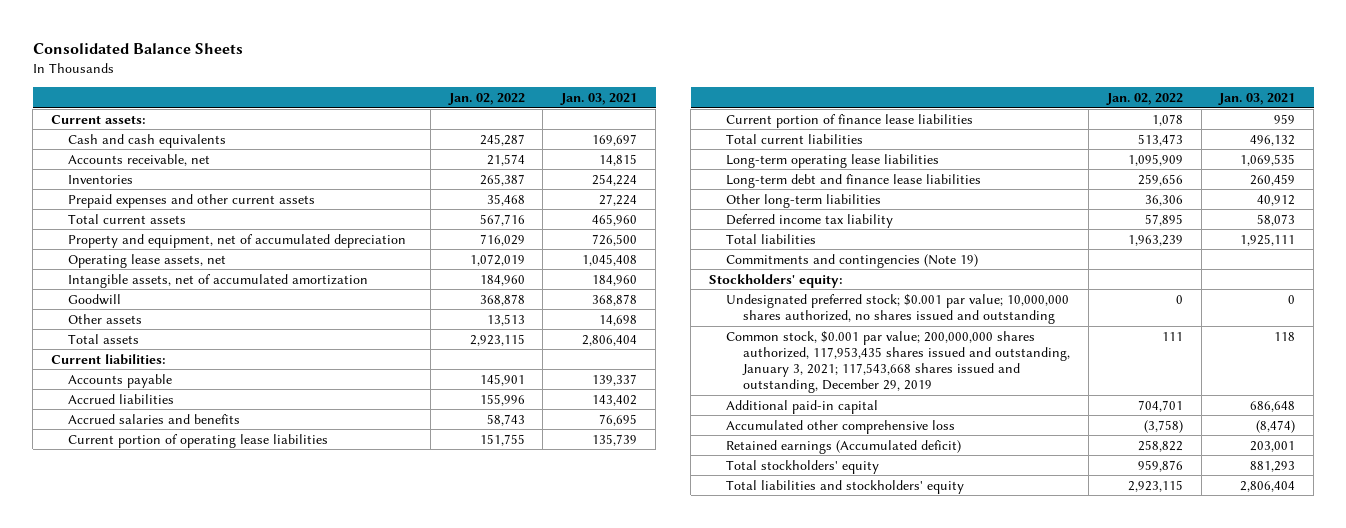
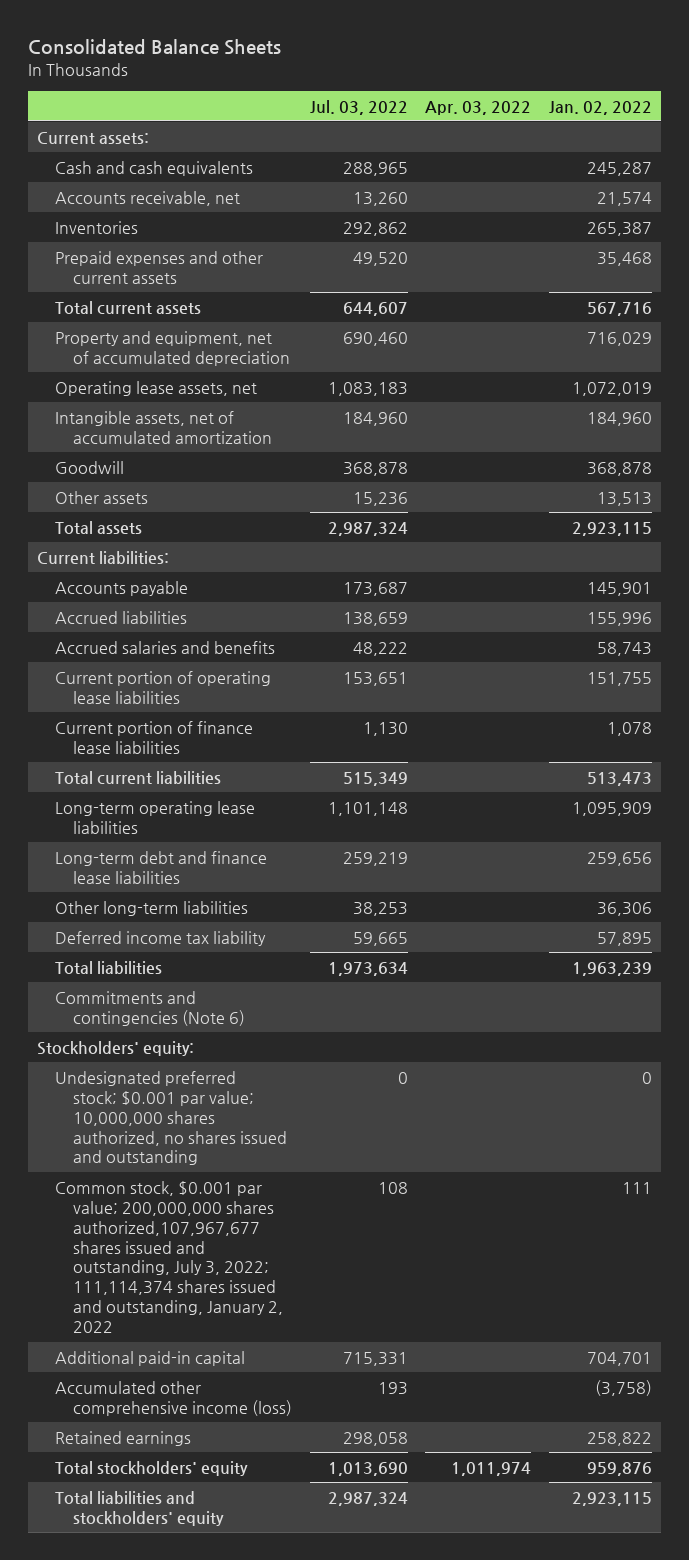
[560,93,638,106] Jan. 03, 2021 -> none
none -> [309,99,408,115] Jul. 03, 2022
none -> [425,100,532,115] Apr. 03, 2022
[726,253,979,268] Commitments and contingencies (Note 19) -> [54,990,246,1026] Commitments and contingencies (Note 6)
[726,330,1071,394] Common stock, $0.001 par value; 200,000,000 shares authorized, 117,953,435 shares issued and outstanding, January 3, 2021; 117,543,668 shares issued and outstanding, December 29, 2019 -> [54,1180,284,1334] Common stock, $0.001 par value; 200,000,000 shares authorized,107,967,677 shares issued and outstanding, July 3, 2022; 111,114,374 shares issued and outstanding, January 2, 2022
[726,419,956,434] Accumulated other comprehensive loss -> [54,1380,293,1416] Accumulated other comprehensive income (loss)
[726,439,962,454] Retained earnings (Accumulated deficit) -> [54,1430,191,1446] Retained earnings

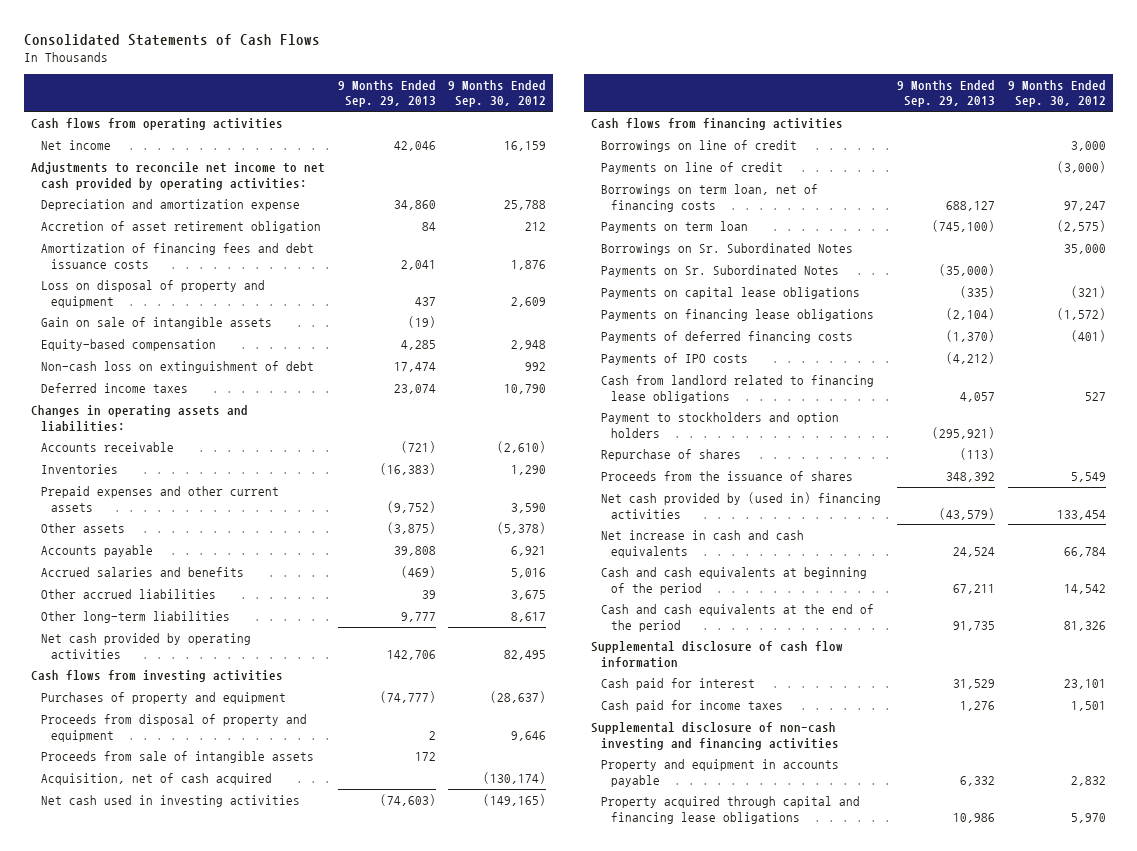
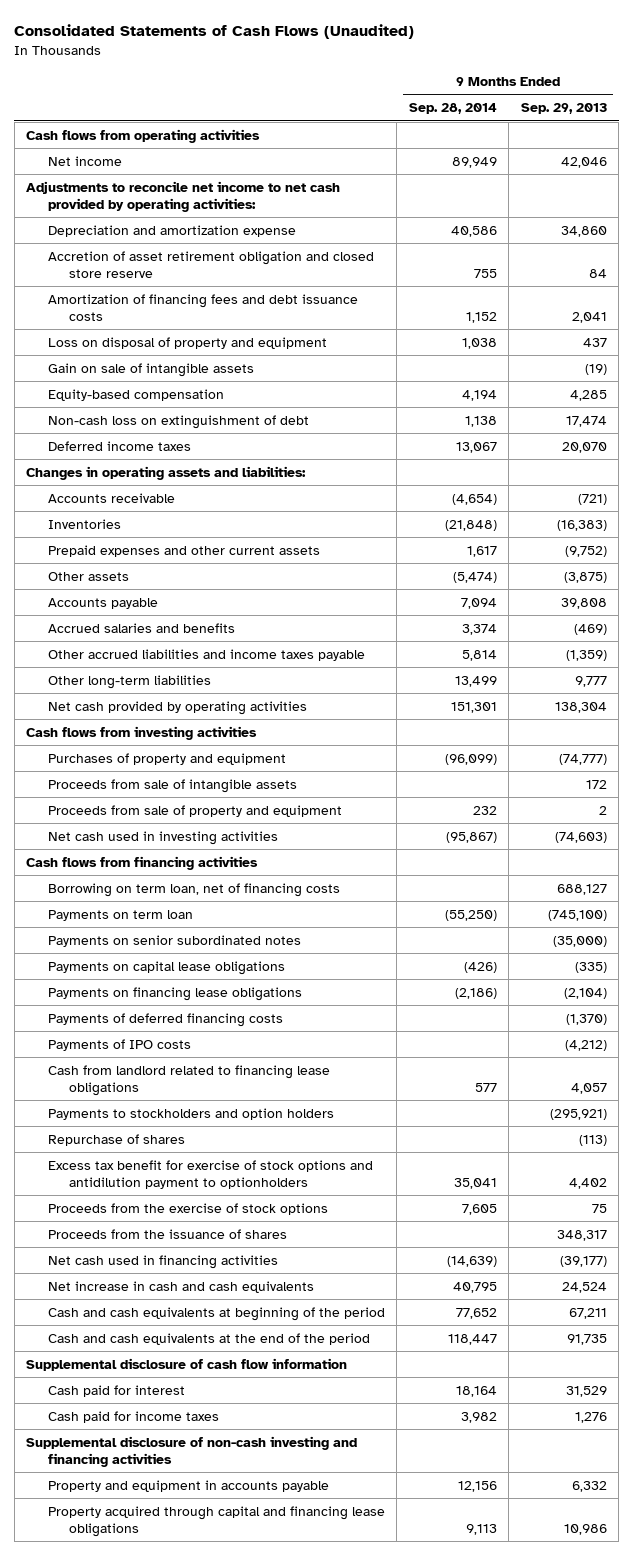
[24,34,321,47] Consolidated Statements of Cash Flows -> [14,23,415,39] Consolidated Statements of Cash Flows (Unaudited)
[448,79,547,108] 9 Months Ended Sep. 30, 2012 -> none
none -> [408,103,497,115] Sep. 28, 2014
[40,220,321,233] Accretion of asset retirement obligation -> [47,250,374,278] Accretion of asset retirement obligation and closed store reserve
[393,383,436,394] 23,074 -> [561,441,607,453] 20,070
[40,588,216,599] Other accrued liabilities -> [47,648,365,661] Other accrued liabilities and income taxes payable
[421,589,436,599] 39 -> [565,649,607,661] (1,359)
[386,649,436,660] 142,706 -> [554,701,607,713] 138,304
[40,713,307,742] Proceeds from disposal of property and equipment -> none
[40,772,272,785] Acquisition, net of cash acquired -> none
none -> [47,804,342,817] Proceeds from sale of property and equipment
[600,139,797,152] Borrowings on line of credit -> none
[600,161,783,174] Payments on line of credit -> none
[600,183,818,212] Borrowings on term loan, net of financing costs -> [47,882,340,897] Borrowing on term loan, net of financing costs
[600,242,853,255] Borrowings on Sr. Subordinated Notes -> none
[600,264,839,277] Payments on Sr. Subordinated Notes -> [47,934,301,947] Payments on senior subordinated notes
[600,411,839,438] Payment to stockholders and option holders -> [47,1107,334,1120] Payments to stockholders and option holders
none -> [47,1159,373,1189] Excess tax benefit for exercise of stock options and antidilution payment to optionholders
none -> [47,1202,328,1215] Proceeds from the exercise of stock options
[946,471,996,482] 348,392 -> [556,1229,607,1241] 348,317
[600,491,881,519] Net cash provided by (used in) financing activities -> [47,1254,278,1269] Net cash used in financing activities
[939,507,996,520] (43,579) -> [559,1255,607,1267] (39,177)

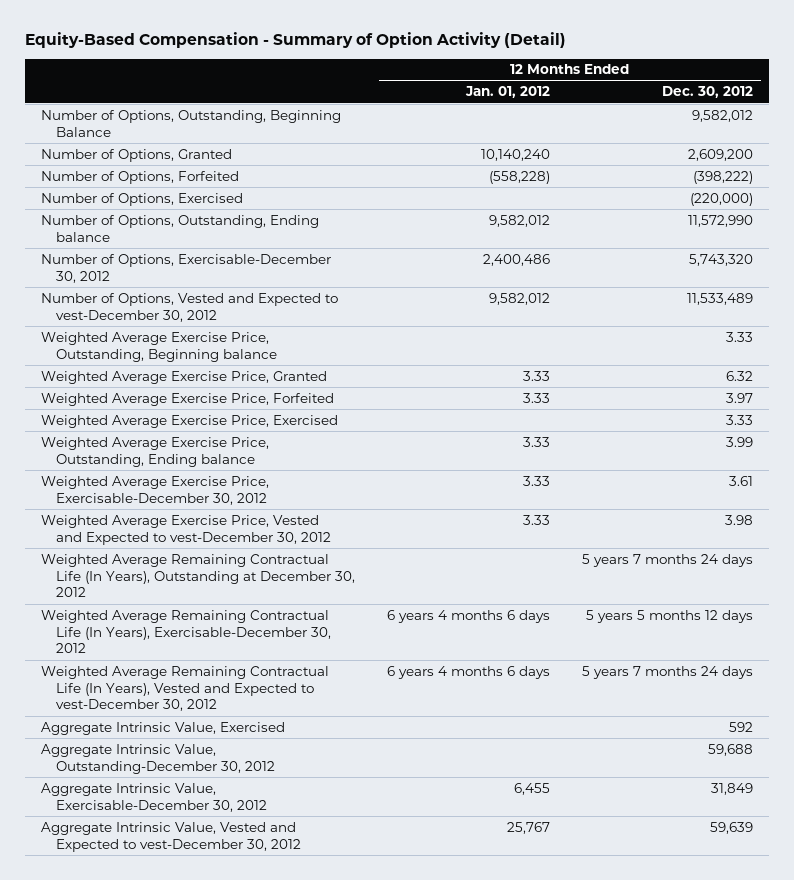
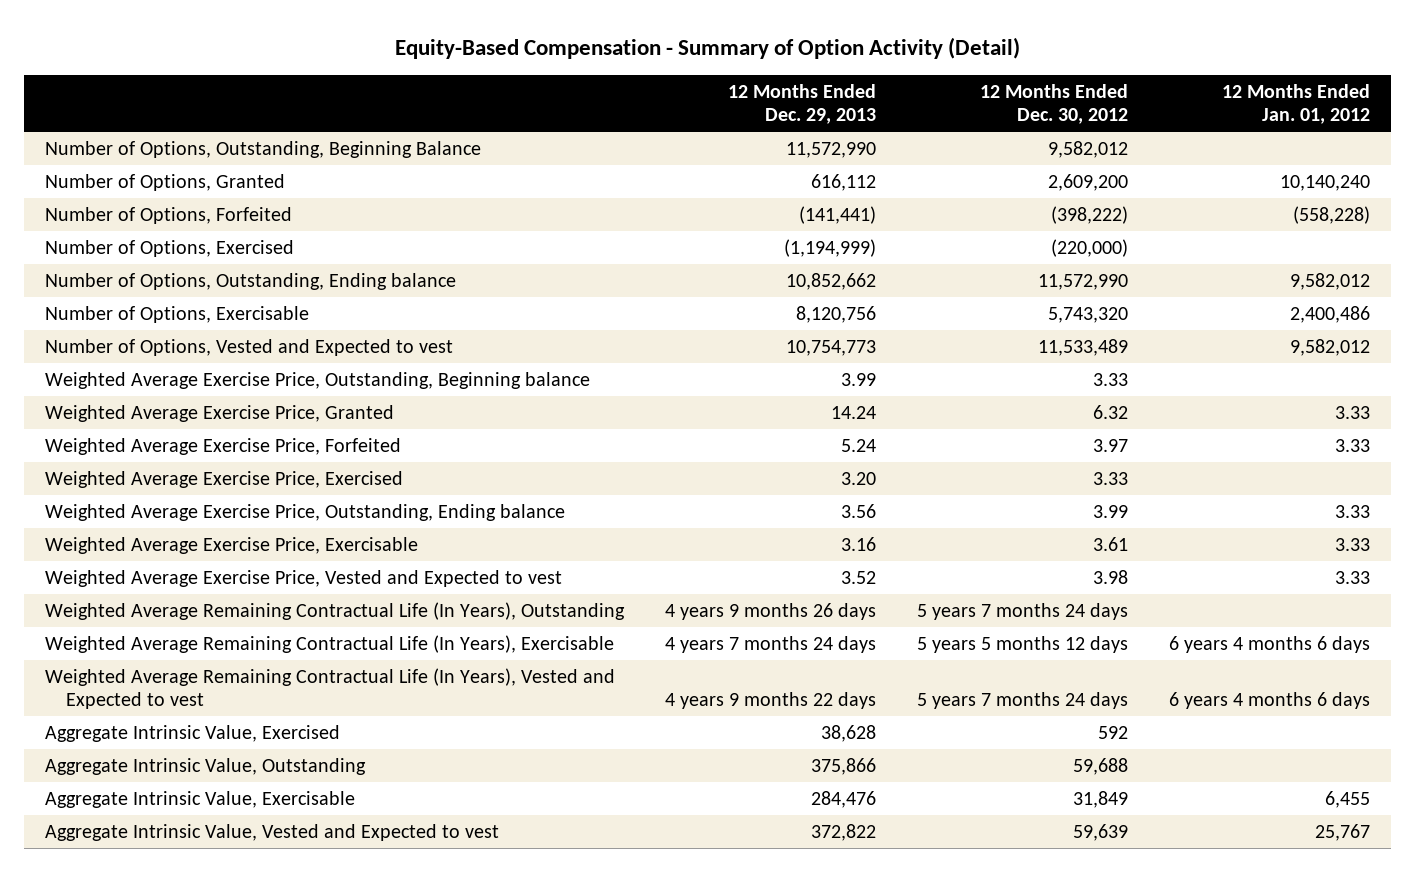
none -> [728,83,877,125] 12 Months Ended Dec. 29, 2013
[40,253,331,283] Number of Options, Exercisable-December 30, 2012 -> [44,305,309,323] Number of Options, Exercisable
[40,292,338,322] Number of Options, Vested and Expected to vest-December 30, 2012 -> [44,338,453,356] Number of Options, Vested and Expected to vest
[40,475,269,505] Weighted Average Exercise Price, Exercisable-December 30, 2012 -> [44,536,418,554] Weighted Average Exercise Price, Exercisable
[40,514,331,545] Weighted Average Exercise Price, Vested and Expected to vest-December 30, 2012 -> [44,569,562,587] Weighted Average Exercise Price, Vested and Expected to vest
[40,553,355,598] Weighted Average Remaining Contractual Life (In Years), Outstanding at December 30, 2012 -> [44,601,625,620] Weighted Average Remaining Contractual Life (In Years), Outstanding
[40,609,331,654] Weighted Average Remaining Contractual Life (In Years), Exercisable-December 30, 2012 -> [44,634,614,653] Weighted Average Remaining Contractual Life (In Years), Exercisable
[40,665,329,712] Weighted Average Remaining Contractual Life (In Years), Vested and Expected to vest-December 30, 2012 -> [44,667,615,710] Weighted Average Remaining Contractual Life (In Years), Vested and Expected to vest
[40,743,275,774] Aggregate Intrinsic Value, Outstanding-December 30, 2012 -> [44,757,366,775] Aggregate Intrinsic Value, Outstanding
[40,782,267,812] Aggregate Intrinsic Value, Exercisable-December 30, 2012 -> [44,790,355,808] Aggregate Intrinsic Value, Exercisable
[40,821,301,852] Aggregate Intrinsic Value, Vested and Expected to vest-December 30, 2012 -> [44,823,499,841] Aggregate Intrinsic Value, Vested and Expected to vest

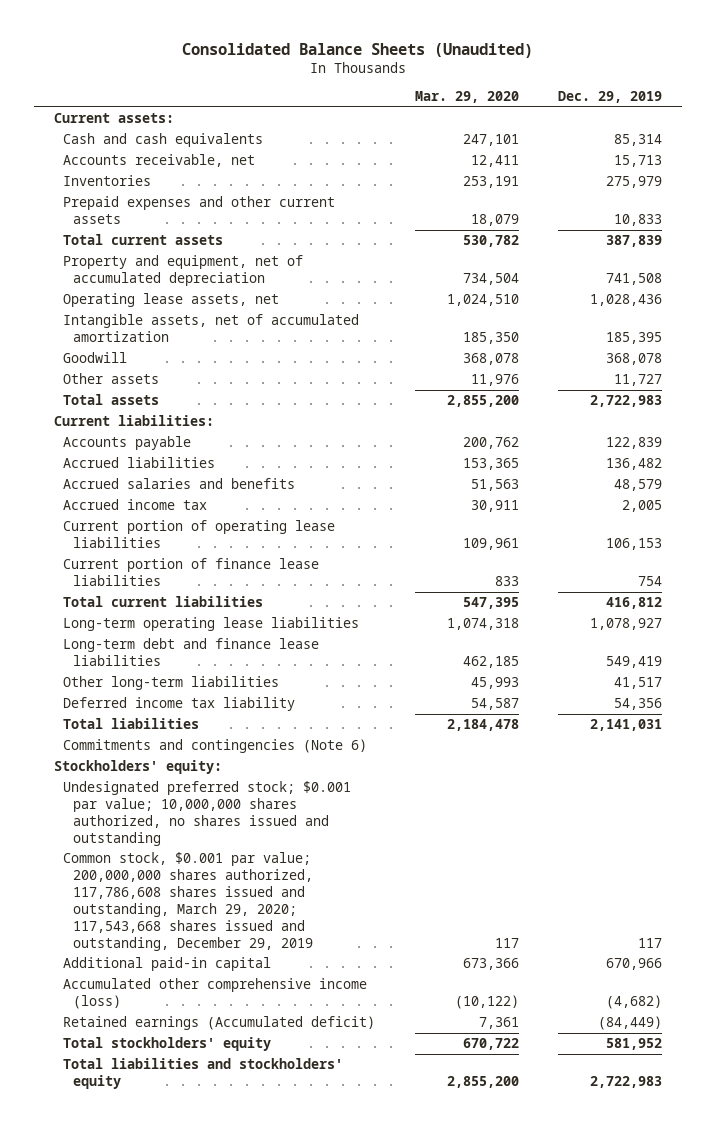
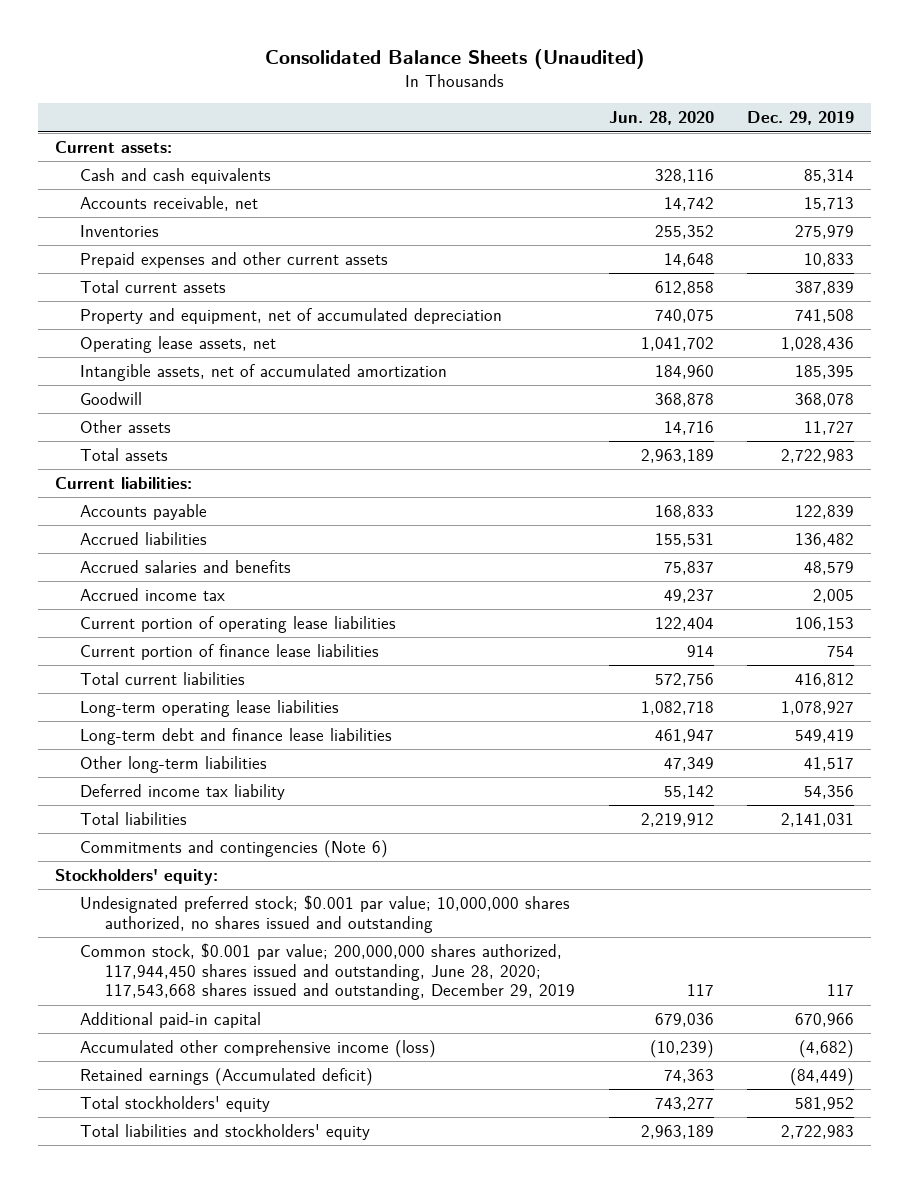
[414,91,519,104] Mar. 29, 2020 -> none
none -> [608,111,714,126] Jun. 28, 2020
[63,852,314,951] Common stock, $0.001 par value; 200,000,000 shares authorized, 117,786,608 shares issued and outstanding, March 29, 2020; 117,543,668 shares issued and outstanding, December 29, 2019 -> [79,943,575,1001] Common stock, $0.001 par value; 200,000,000 shares authorized, 117,944,450 shares issued and outstanding, June 28, 2020; 117,543,668 shares issued and outstanding, December 29, 2019

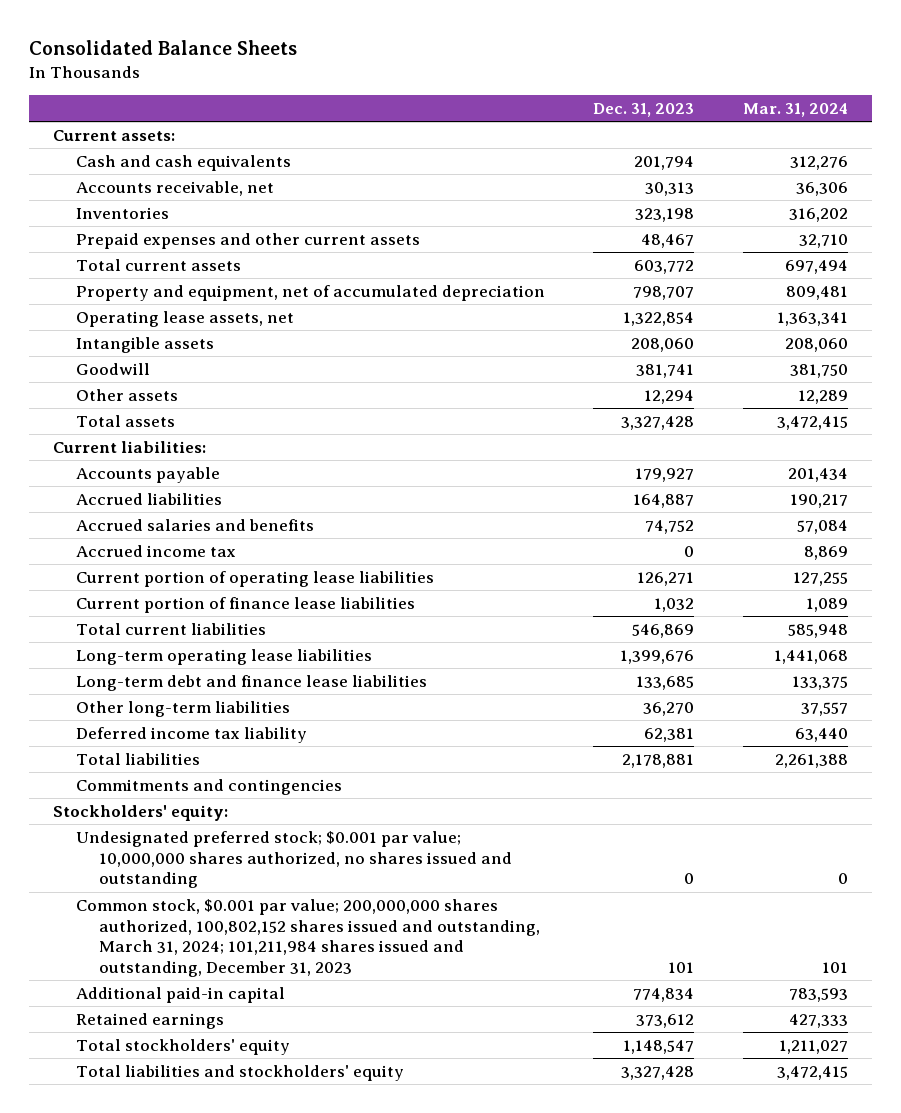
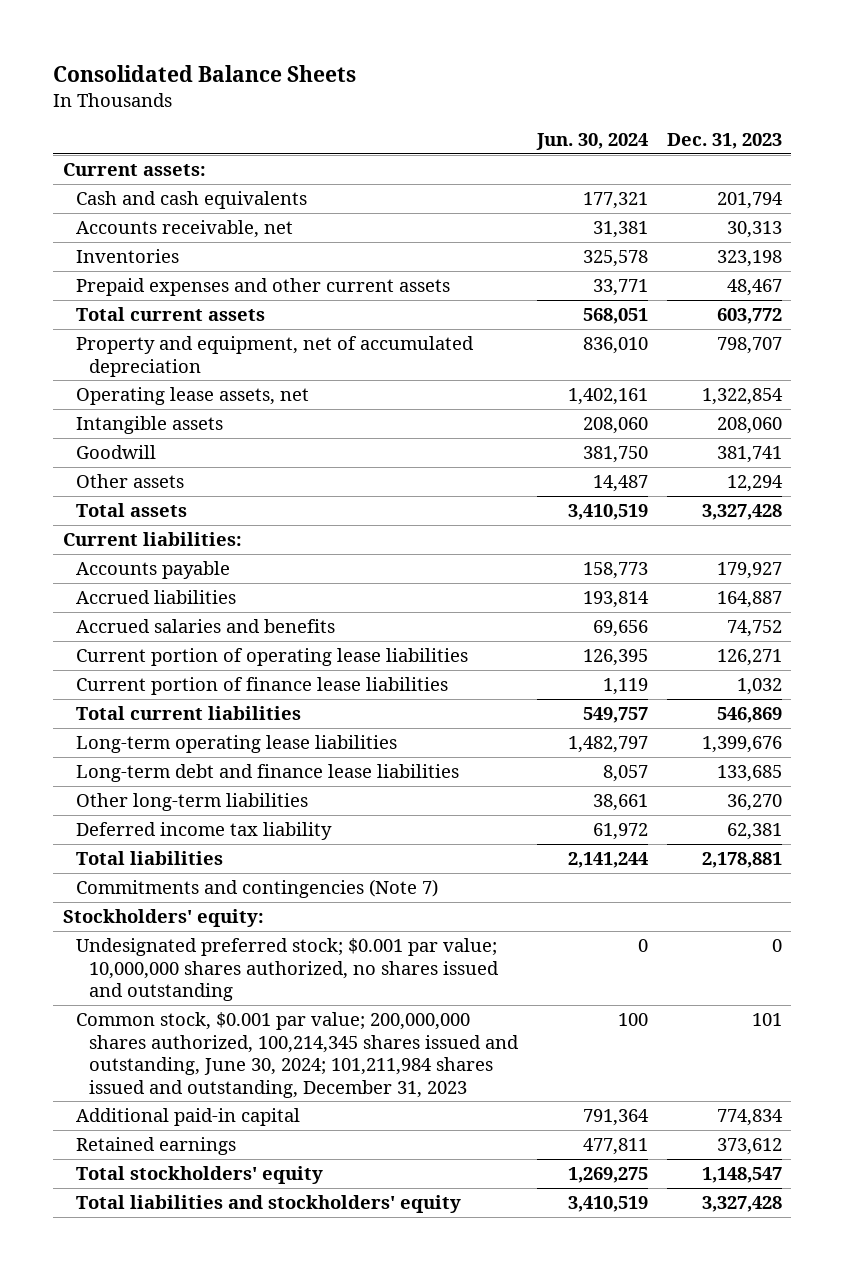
[742,102,848,117] Mar. 31, 2024 -> none
none -> [536,132,649,150] Jun. 30, 2024
[76,544,237,557] Accrued income tax -> none
[76,778,343,795] Commitments and contingencies -> [76,879,439,899] Commitments and contingencies (Note 7)
[76,898,541,978] Common stock, $0.001 par value; 200,000,000 shares authorized, 100,802,152 shares issued and outstanding, March 31, 2024; 101,211,984 shares issued and outstanding, December 31, 2023 -> [76,1012,520,1098] Common stock, $0.001 par value; 200,000,000 shares authorized, 100,214,345 shares issued and outstanding, June 30, 2024; 101,211,984 shares issued and outstanding, December 31, 2023

